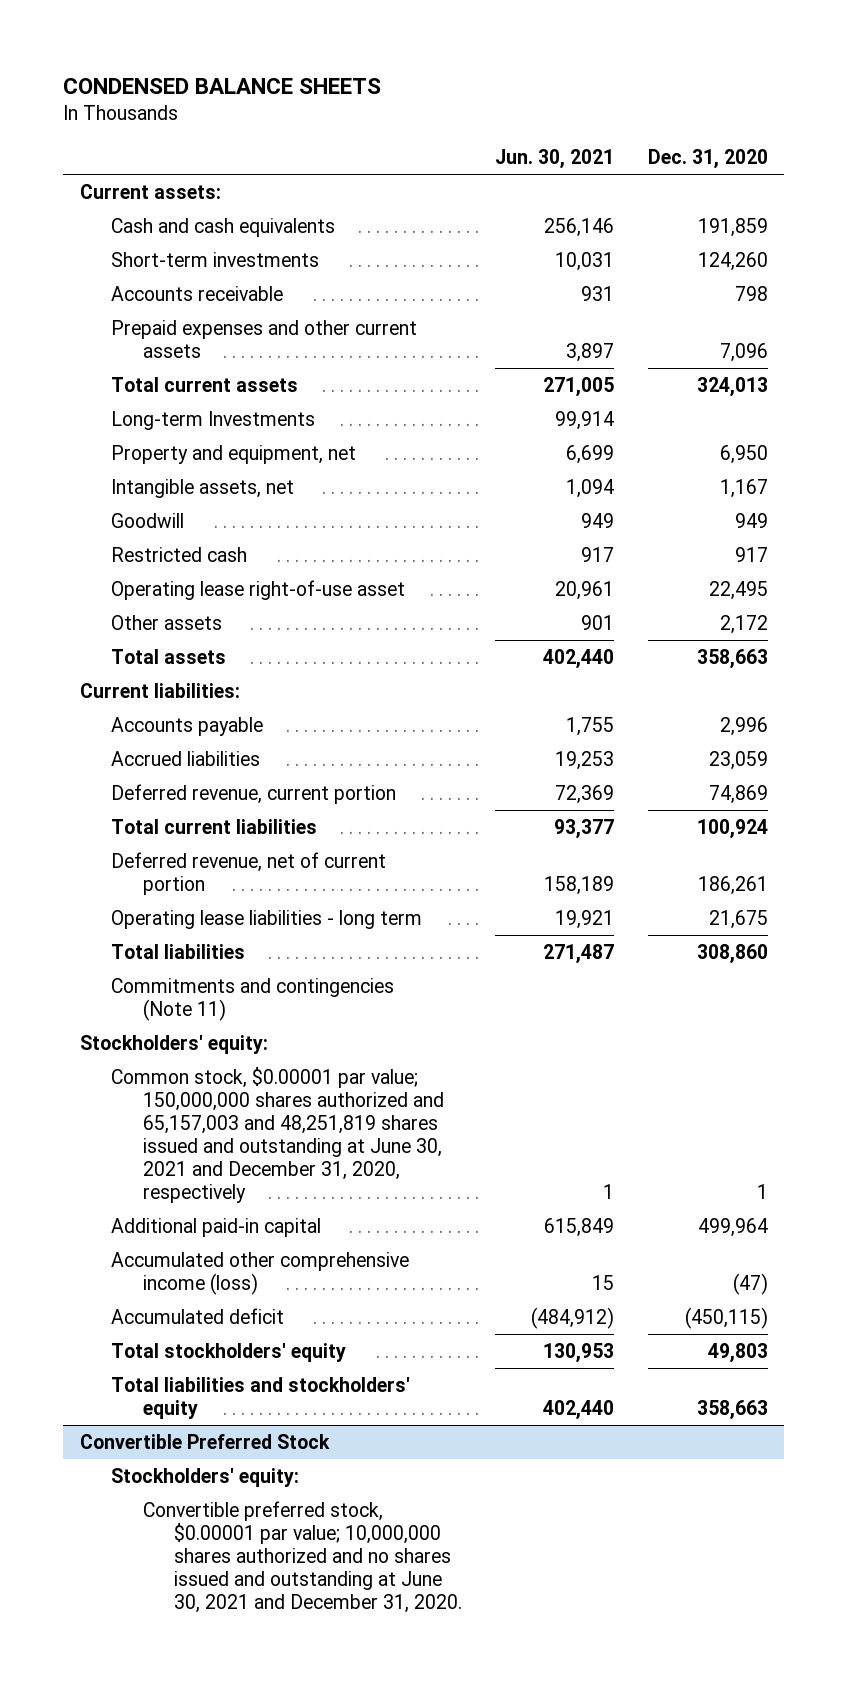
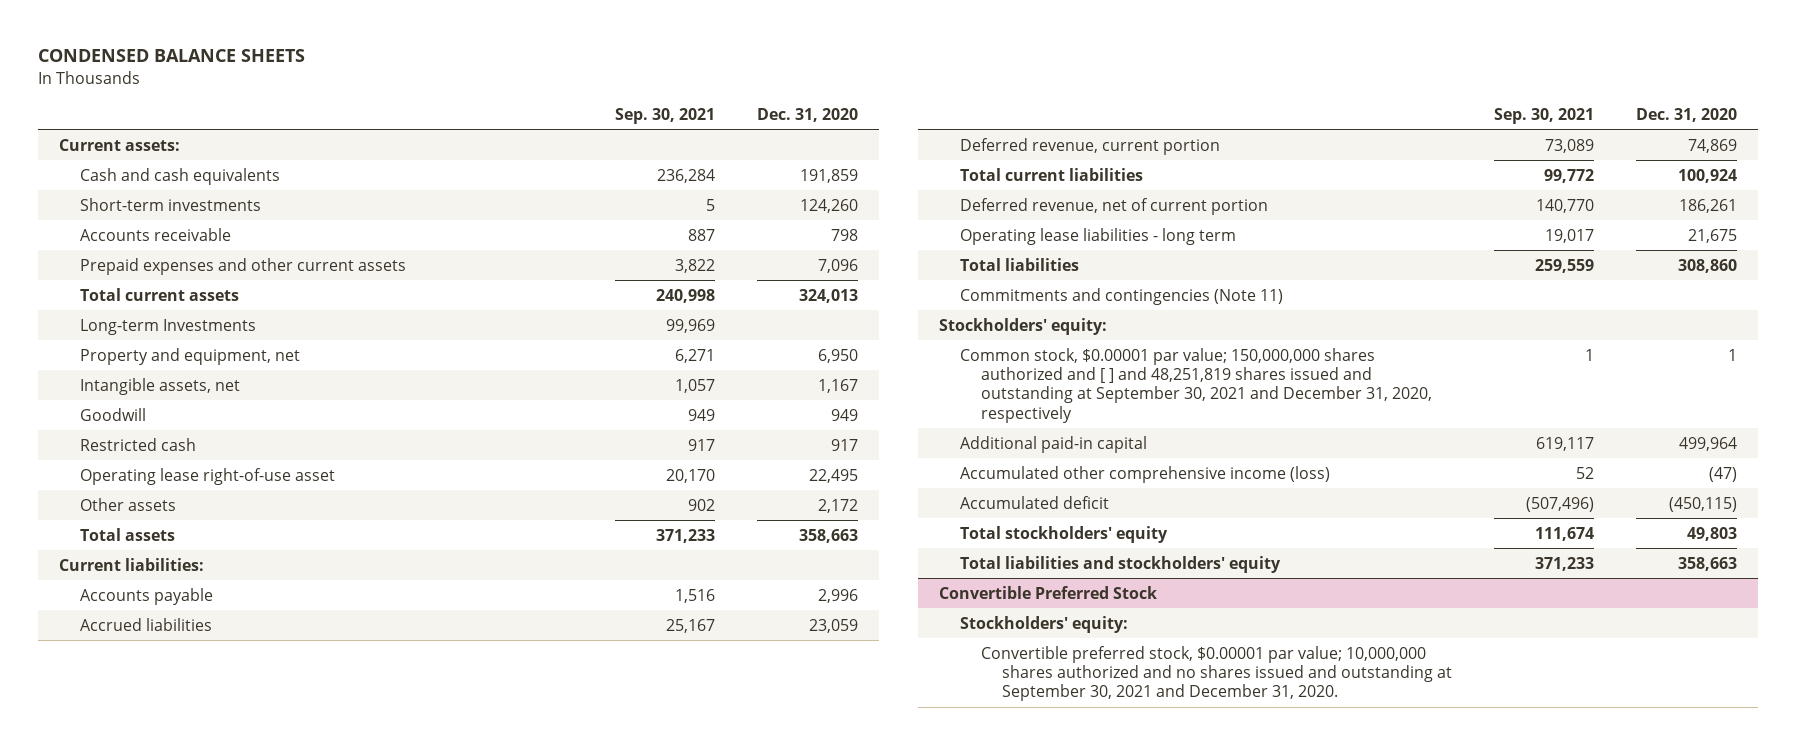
[495,149,615,170] Jun. 30, 2021 -> none
none -> [614,107,715,124] Sep. 30, 2021
[111,1067,444,1203] Common stock, $0.00001 par value; 150,000,000 shares authorized and 65,157,003 and 48,251,819 shares issued and outstanding at June 30, 2021 and December 31, 2020, respectively -> [959,347,1433,423] Common stock, $0.00001 par value; 150,000,000 shares authorized and [ ] and 48,251,819 shares issued and outstanding at September 30, 2021 and December 31, 2020, respectively
[142,1501,463,1613] Convertible preferred stock, $0.00001 par value; 10,000,000 shares authorized and no shares issued and outstanding at June 30, 2021 and December 31, 2020. -> [981,645,1453,702] Convertible preferred stock, $0.00001 par value; 10,000,000 shares authorized and no shares issued and outstanding at September 30, 2021 and December 31, 2020.

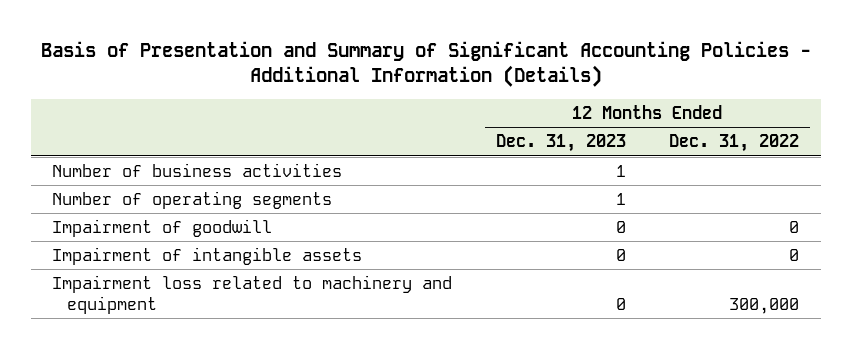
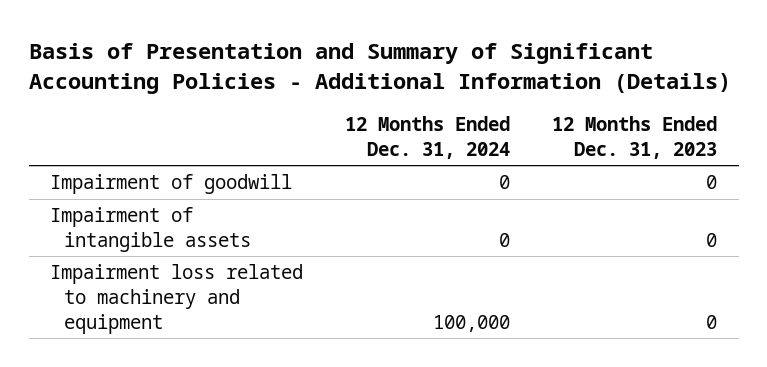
[669,134,800,153] Dec. 31, 2022 -> none
none -> [345,115,511,159] 12 Months Ended Dec. 31, 2024
[52,163,343,178] Number of business activities -> none
[52,191,333,210] Number of operating segments -> none

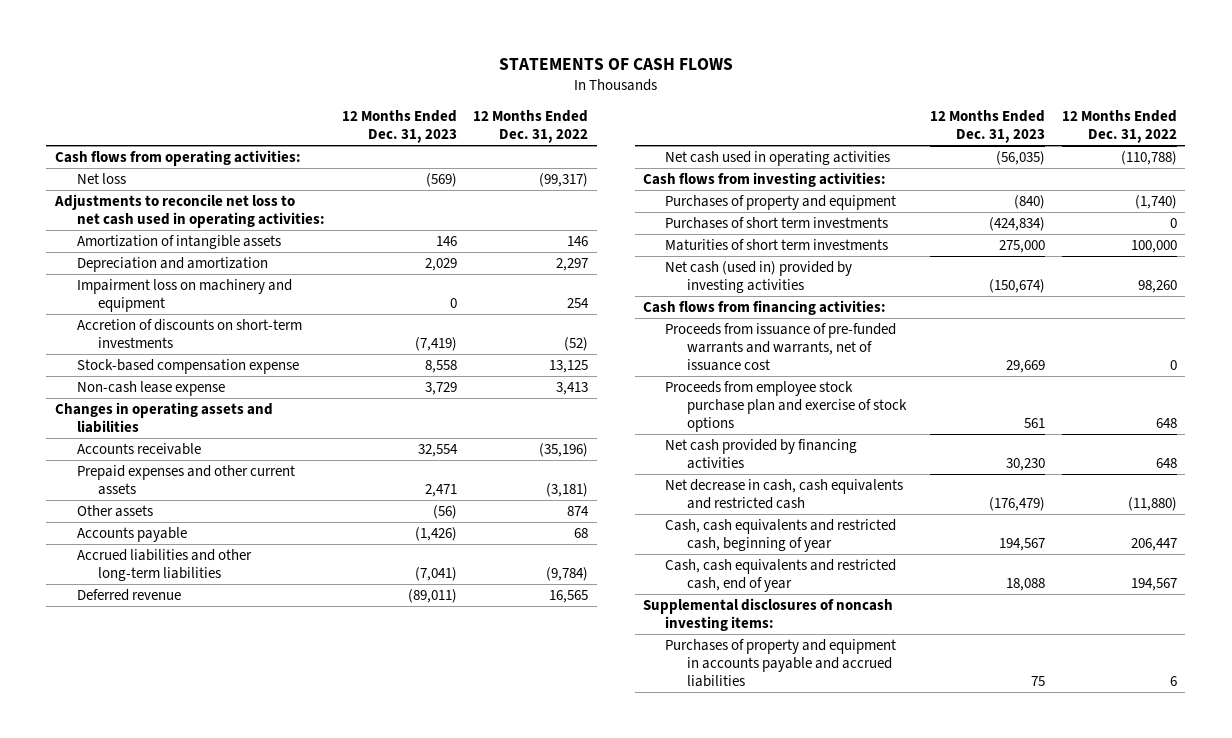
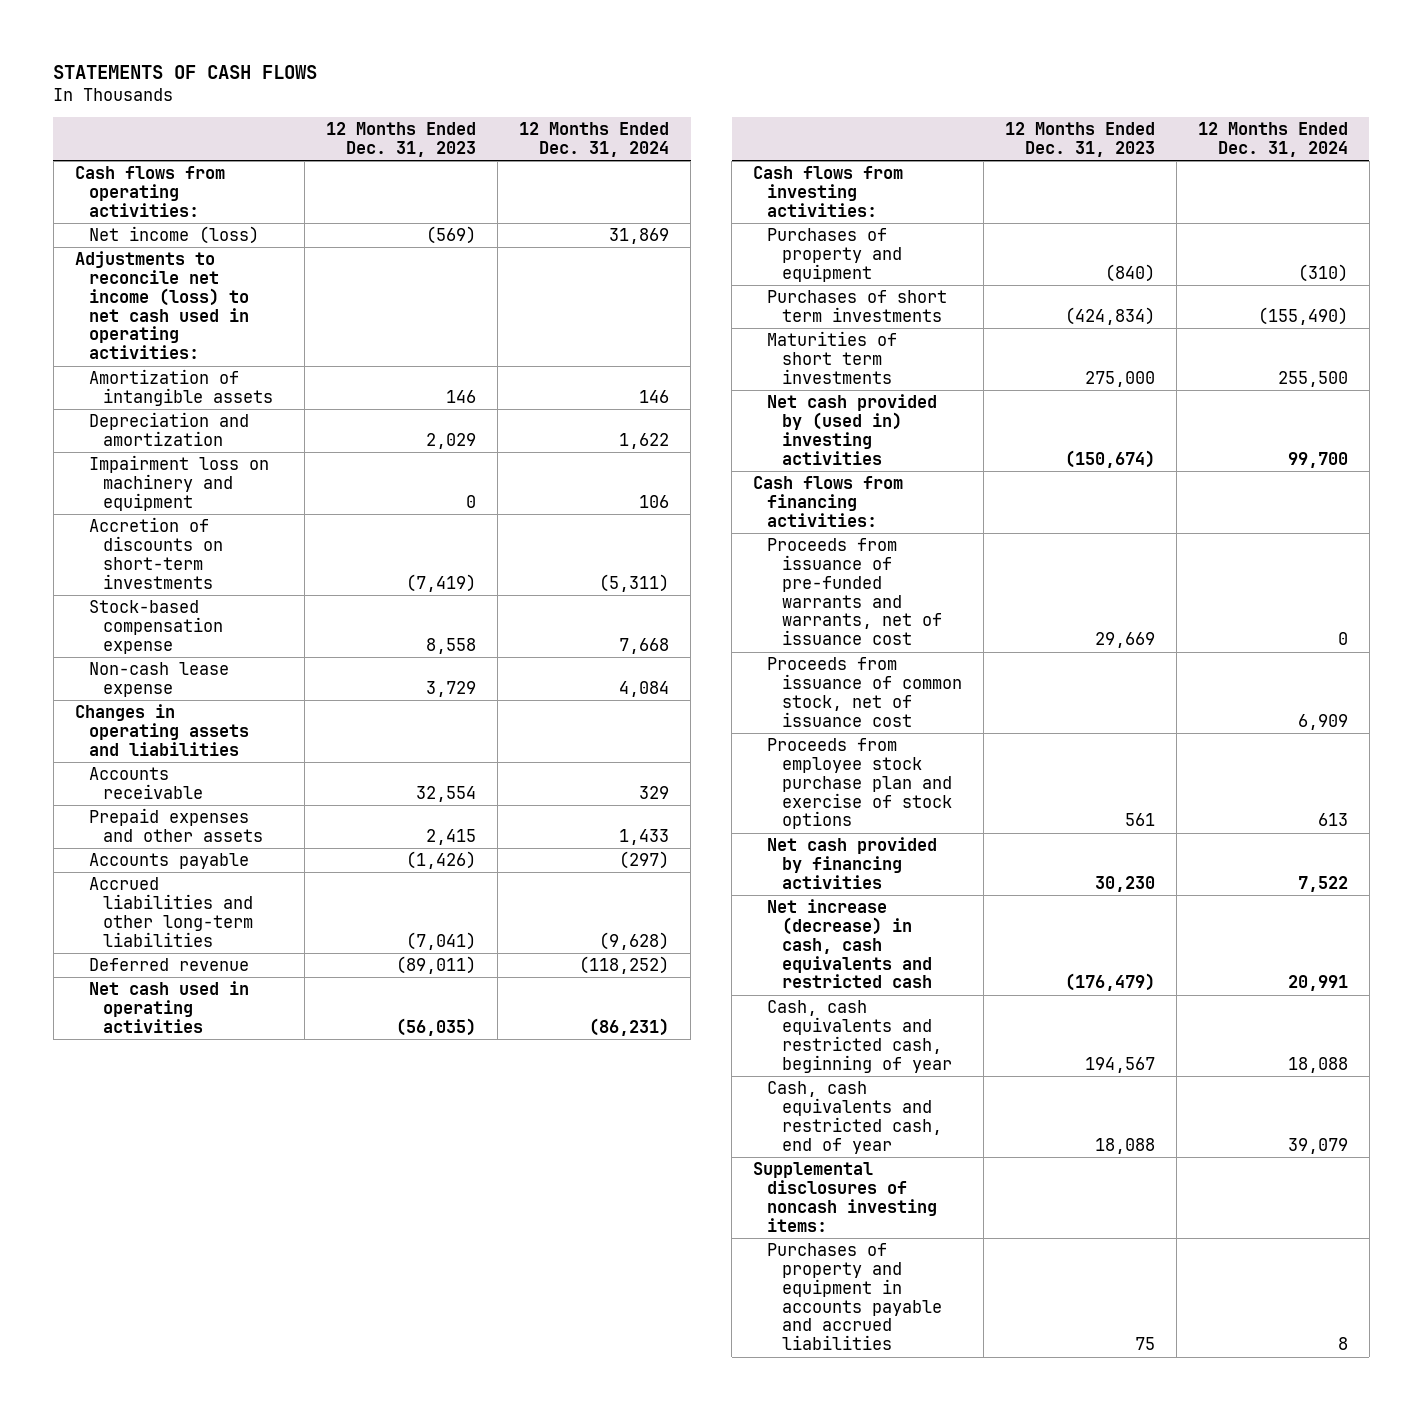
[473,110,589,144] 12 Months Ended Dec. 31, 2022 -> none
none -> [519,122,670,158] 12 Months Ended Dec. 31, 2024
[76,173,126,185] Net loss -> [89,226,260,245] Net income (loss)
[53,194,325,228] Adjustments to reconcile net loss to net cash used in operating activities: -> [74,251,250,360] Adjustments to reconcile net income (loss) to net cash used in operating activities:
[76,505,153,518] Other assets -> none
[76,465,295,495] Prepaid expenses and other current assets -> [89,808,264,843] Prepaid expenses and other assets
[424,483,457,497] 2,471 -> [426,829,477,846] 2,415
[664,261,852,293] Net cash (used in) provided by investing activities -> [767,394,938,465] Net cash provided by (used in) investing activities
none -> [767,657,962,727] Proceeds from issuance of common stock, net of issuance cost
[664,479,903,509] Net decrease in cash, cash equivalents and restricted cash -> [767,899,932,989] Net increase (decrease) in cash, cash equivalents and restricted cash

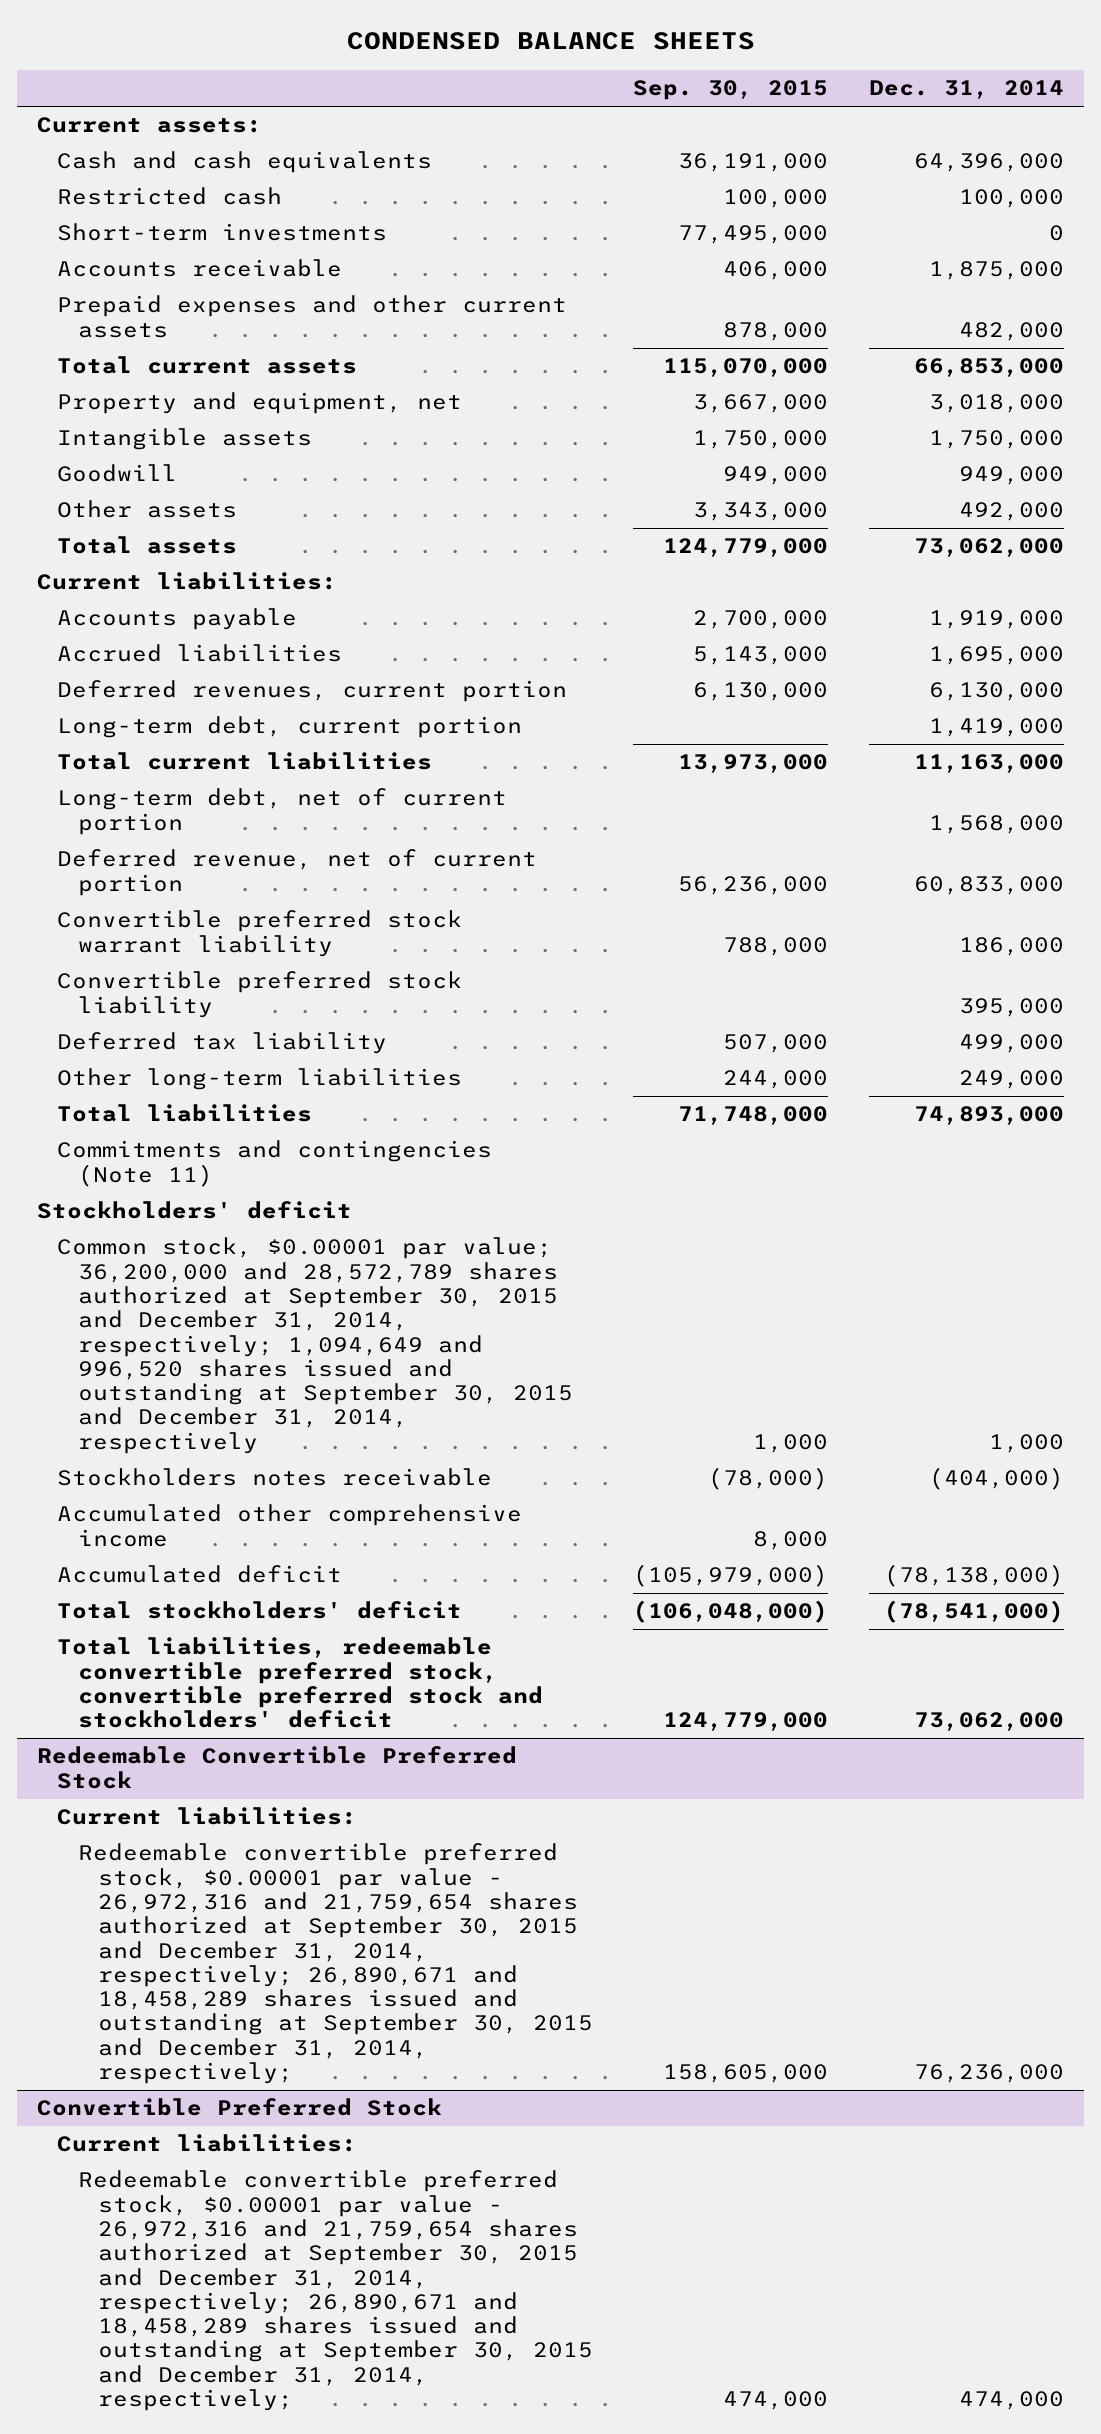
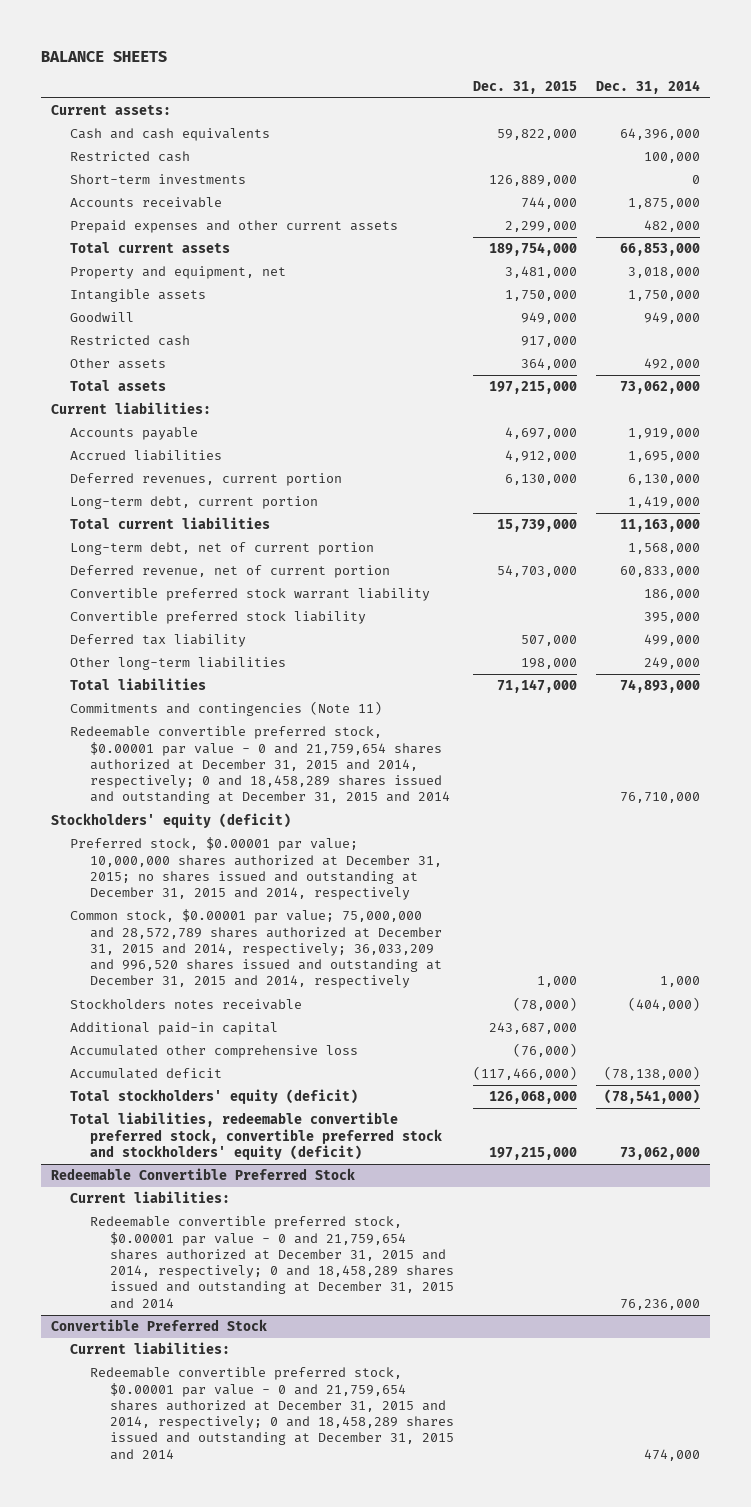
[346,32,755,51] CONDENSED BALANCE SHEETS -> [41,50,168,62] BALANCE SHEETS
[633,80,829,101] Sep. 30, 2015 -> none
none -> [472,80,577,94] Dec. 31, 2015
none -> [70,335,191,347] Restricted cash
none -> [70,726,451,805] Redeemable convertible preferred stock, $0.00001 par value - 0 and 21,759,654 shares authorized at December 31, 2015 and 2014, respectively; 0 and 18,458,289 shares issued and outstanding at December 31, 2015 and 2014
[37,1201,353,1220] Stockholders' deficit -> [50,813,291,829] Stockholders' equity (deficit)
none -> [70,837,443,901] Preferred stock, $0.00001 par value; 10,000,000 shares authorized at December 31, 2015; no shares issued and outstanding at December 31, 2015 and 2014, respectively
[57,1237,573,1454] Common stock, $0.00001 par value; 36,200,000 and 28,572,789 shares authorized at September 30, 2015 and December 31, 2014, respectively; 1,094,649 and 996,520 shares issued and outstanding at September 30, 2015 and December 31, 2014, respectively -> [70,909,443,989] Common stock, $0.00001 par value; 75,000,000 and 28,572,789 shares authorized at December 31, 2015 and 2014, respectively; 36,033,209 and 996,520 shares issued and outstanding at December 31, 2015 and 2014, respectively
none -> [70,1022,279,1036] Additional paid-in capital
[57,1504,523,1547] Accumulated other comprehensive income -> [70,1045,359,1059] Accumulated other comprehensive loss
[57,1601,463,1620] Total stockholders' deficit -> [70,1089,359,1105] Total stockholders' equity (deficit)
[57,1637,543,1729] Total liabilities, redeemable convertible preferred stock, convertible preferred stock and stockholders' deficit -> [70,1112,443,1160] Total liabilities, redeemable convertible preferred stock, convertible preferred stock and stockholders' equity (deficit)
[77,1843,593,2084] Redeemable convertible preferred stock, $0.00001 par value - 26,972,316 and 21,759,654 shares authorized at September 30, 2015 and December 31, 2014, respectively; 26,890,671 and 18,458,289 shares issued and outstanding at September 30, 2015 and December 31, 2014, respectively; -> [90,1216,454,1309] Redeemable convertible preferred stock, $0.00001 par value - 0 and 21,759,654 shares authorized at December 31, 2015 and 2014, respectively; 0 and 18,458,289 shares issued and outstanding at December 31, 2015 and 2014
[77,2170,593,2411] Redeemable convertible preferred stock, $0.00001 par value - 26,972,316 and 21,759,654 shares authorized at September 30, 2015 and December 31, 2014, respectively; 26,890,671 and 18,458,289 shares issued and outstanding at September 30, 2015 and December 31, 2014, respectively; -> [90,1367,454,1460] Redeemable convertible preferred stock, $0.00001 par value - 0 and 21,759,654 shares authorized at December 31, 2015 and 2014, respectively; 0 and 18,458,289 shares issued and outstanding at December 31, 2015 and 2014

